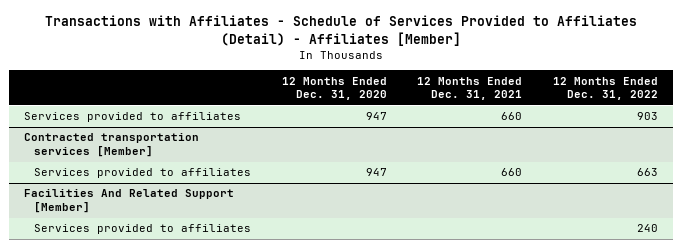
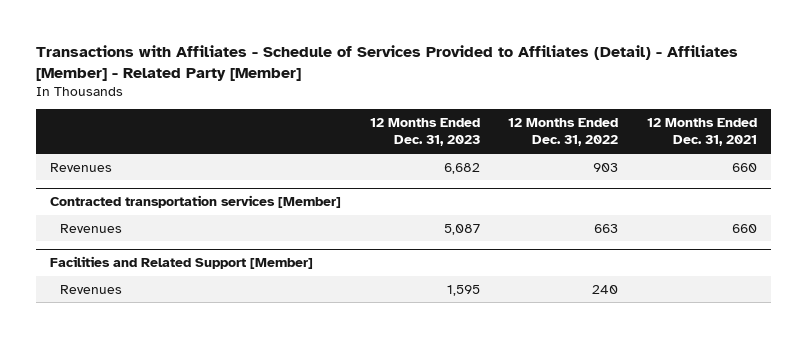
[45,15,638,46] Transactions with Affiliates - Schedule of Services Provided to Affiliates (Detail) - Affiliates [Member] -> [35,44,738,81] Transactions with Affiliates - Schedule of Services Provided to Affiliates (Detail) - Affiliates [Member] - Related Party [Member]
[281,76,387,101] 12 Months Ended Dec. 31, 2020 -> none
none -> [369,118,480,147] 12 Months Ended Dec. 31, 2023
[24,112,242,123] Services provided to affiliates -> [50,162,113,172] Revenues
[34,224,252,235] Services provided to affiliates -> none
[34,168,252,179] Services provided to affiliates -> [59,223,122,233] Revenues
[24,189,235,214] Facilities And Related Support [Member] -> [50,256,314,270] Facilities and Related Support [Member]
none -> [59,284,122,294] Revenues

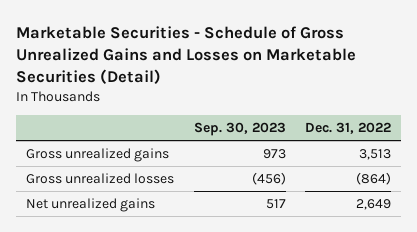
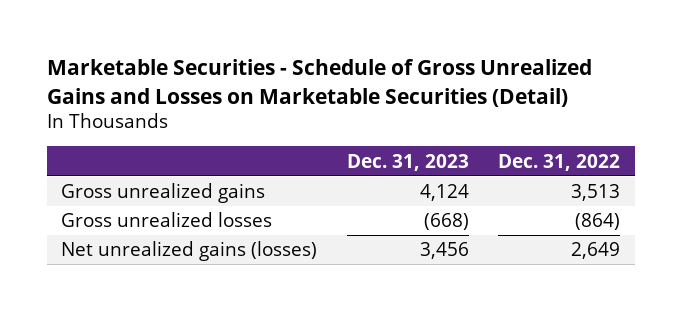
[193,122,286,137] Sep. 30, 2023 -> none
none -> [346,153,469,171] Dec. 31, 2023
[25,197,155,212] Net unrealized gains -> [61,241,318,262] Net unrealized gains (losses)

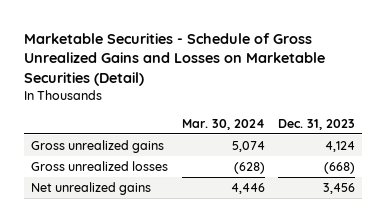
[498,153,621,171] Dec. 31, 2022 -> none
none -> [181,118,265,130] Mar. 30, 2024
[61,241,318,262] Net unrealized gains (losses) -> [30,181,151,195] Net unrealized gains

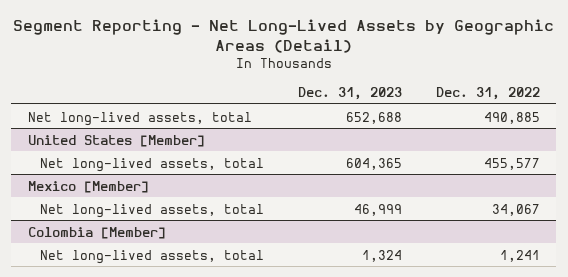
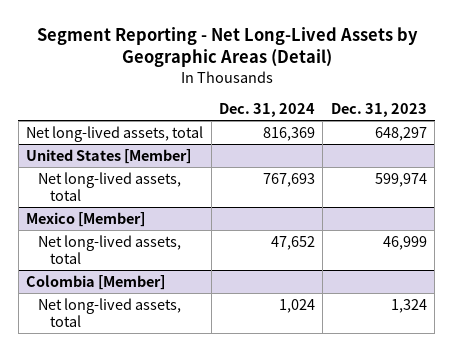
[435,87,540,101] Dec. 31, 2022 -> none
none -> [219,102,316,117] Dec. 31, 2024
[345,111,402,124] 652,688 -> [374,126,427,141] 648,297
[345,157,402,170] 604,365 -> [374,172,427,187] 599,974

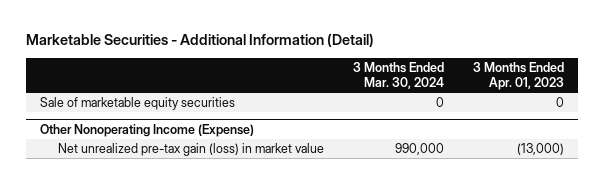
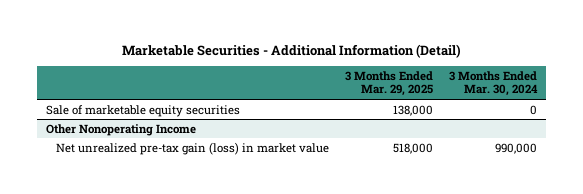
[472,61,564,91] 3 Months Ended Apr. 01, 2023 -> none
none -> [345,70,434,97] 3 Months Ended Mar. 29, 2025
[40,123,255,137] Other Nonoperating Income (Expense) -> [45,123,196,136] Other Nonoperating Income

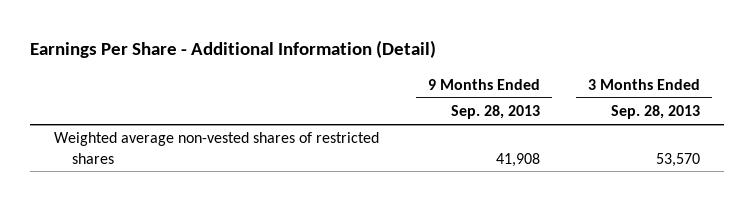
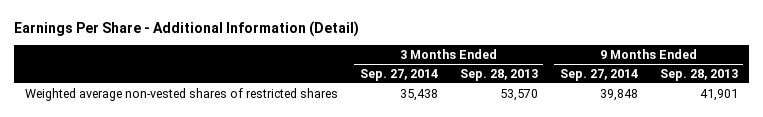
none -> [359,68,438,81] Sep. 27, 2014
none -> [559,68,638,81] Sep. 27, 2014
[495,152,540,167] 41,908 -> [699,88,738,101] 41,901

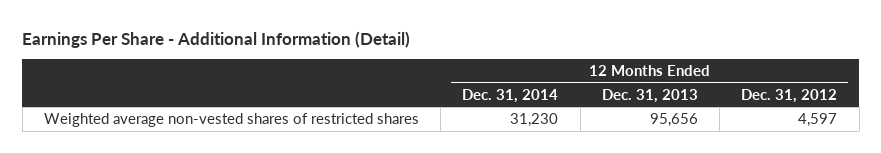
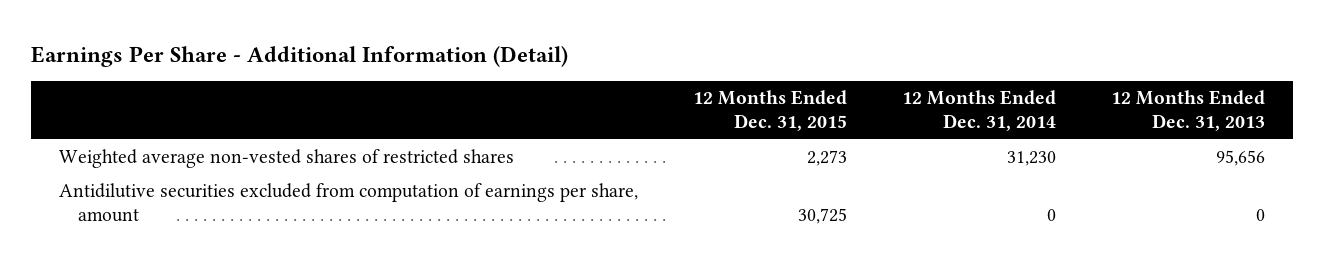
[741,88,838,103] Dec. 31, 2012 -> none
none -> [693,90,848,132] 12 Months Ended Dec. 31, 2015
none -> [59,183,639,223] Antidilutive securities excluded from computation of earnings per share, amount

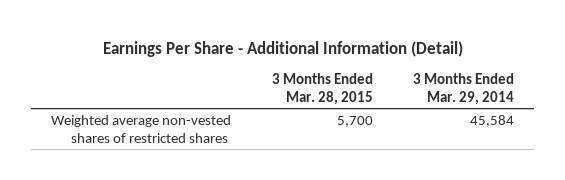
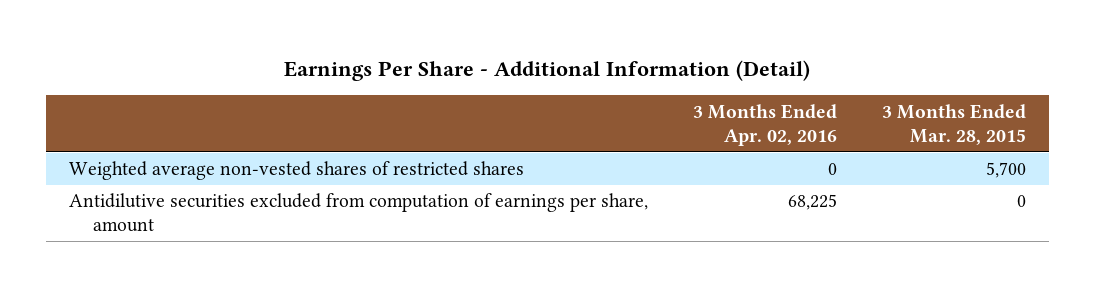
[412,72,514,105] 3 Months Ended Mar. 29, 2014 -> none
none -> [692,103,837,146] 3 Months Ended Apr. 02, 2016
none -> [68,193,648,233] Antidilutive securities excluded from computation of earnings per share, amount

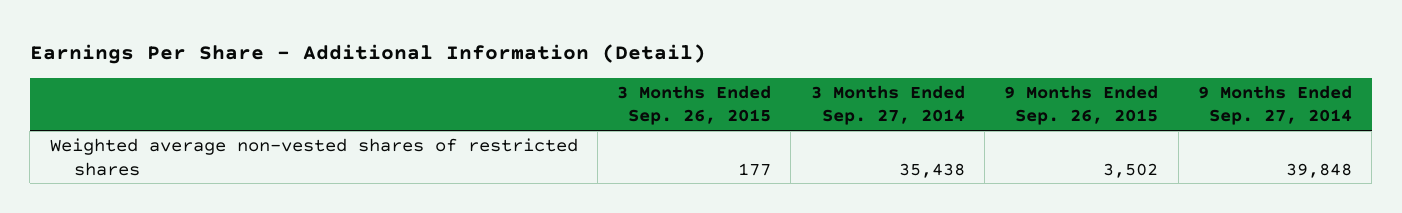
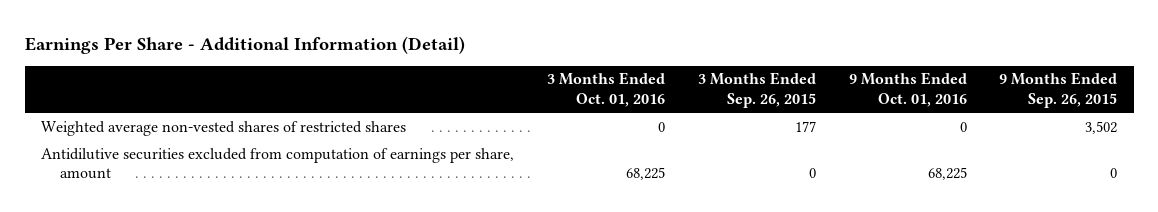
[810,84,965,126] 3 Months Ended Sep. 27, 2014 -> none
[1197,84,1352,126] 9 Months Ended Sep. 27, 2014 -> none
none -> [546,72,665,107] 3 Months Ended Oct. 01, 2016
none -> [848,72,967,107] 9 Months Ended Oct. 01, 2016
none -> [41,147,515,180] Antidilutive securities excluded from computation of earnings per share, amount

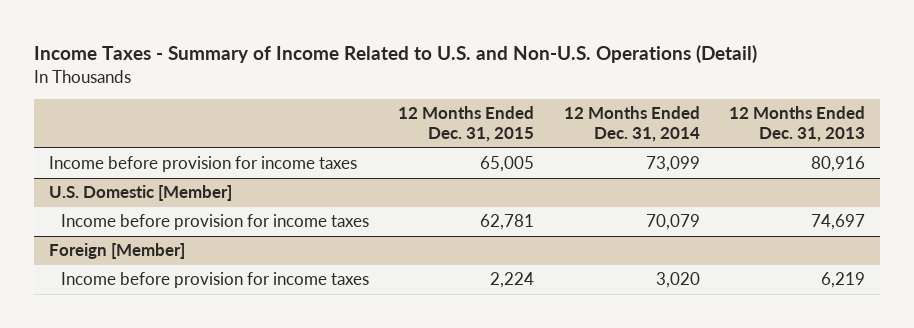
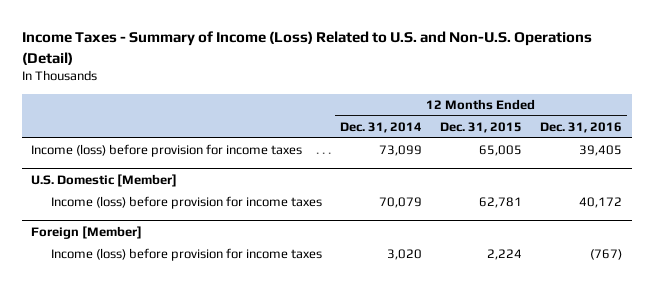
[34,45,758,64] Income Taxes - Summary of Income Related to U.S. and Non-U.S. Operations (Detail) -> [22,31,593,65] Income Taxes - Summary of Income (Loss) Related to U.S. and Non-U.S. Operations (Detail)
[729,106,866,143] 12 Months Ended Dec. 31, 2013 -> none
none -> [540,121,623,133] Dec. 31, 2016
[48,156,357,173] Income before provision for income taxes -> [31,144,303,158] Income (loss) before provision for income taxes
[61,214,370,231] Income before provision for income taxes -> [50,196,322,210] Income (loss) before provision for income taxes
[61,272,370,289] Income before provision for income taxes -> [50,248,322,262] Income (loss) before provision for income taxes

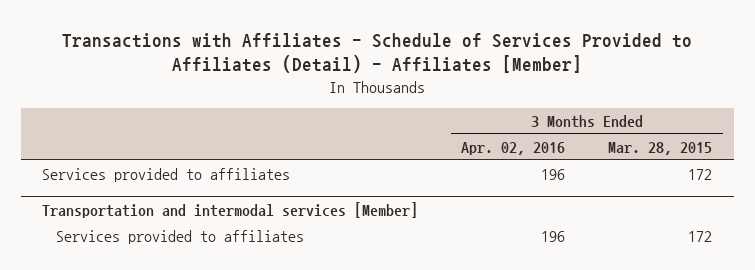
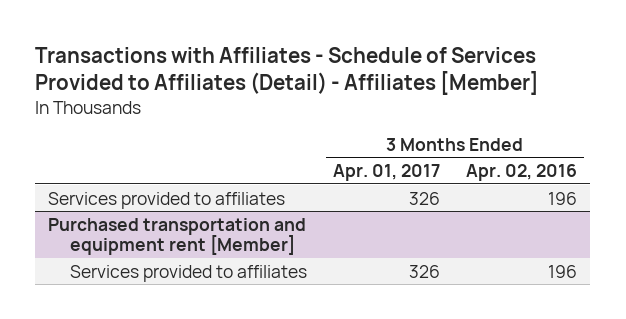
[608,141,713,155] Mar. 28, 2015 -> none
none -> [332,164,440,182] Apr. 01, 2017
[42,201,419,218] Transportation and intermodal services [Member] -> [48,217,307,256] Purchased transportation and equipment rent [Member]

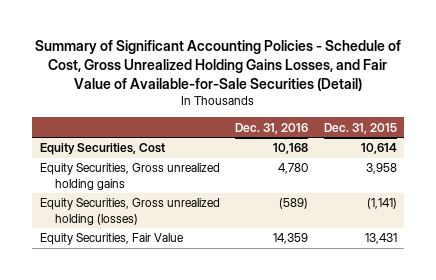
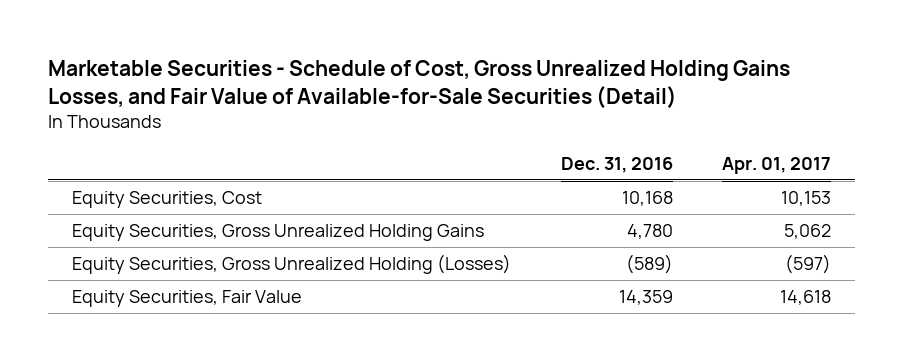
[35,39,402,91] Summary of Significant Accounting Policies - Schedule of Cost, Gross Unrealized Holding Gains Losses, and Fair Value of Available-for-Sale Securities (Detail) -> [47,59,790,108] Marketable Securities - Schedule of Cost, Gross Unrealized Holding Gains Losses, and Fair Value of Available-for-Sale Securities (Detail)
[323,122,397,134] Dec. 31, 2015 -> none
none -> [721,156,831,174] Apr. 01, 2017
[39,163,220,190] Equity Securities, Gross unrealized holding gains -> [72,224,485,242] Equity Securities, Gross Unrealized Holding Gains
[39,198,220,225] Equity Securities, Gross unrealized holding (losses) -> [72,254,512,275] Equity Securities, Gross Unrealized Holding (Losses)

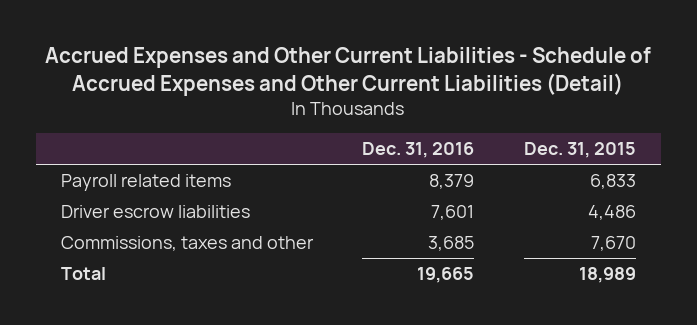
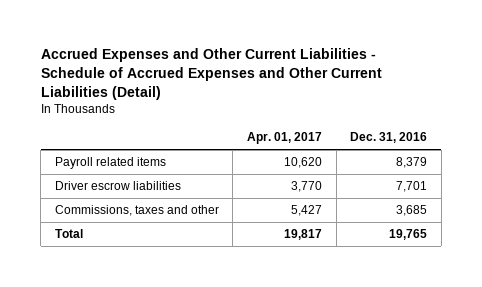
[524,142,637,159] Dec. 31, 2015 -> none
none -> [247,132,323,145] Apr. 01, 2017
[431,204,475,220] 7,601 -> [396,181,428,193] 7,701
[417,266,475,283] 19,665 -> [389,229,428,241] 19,765

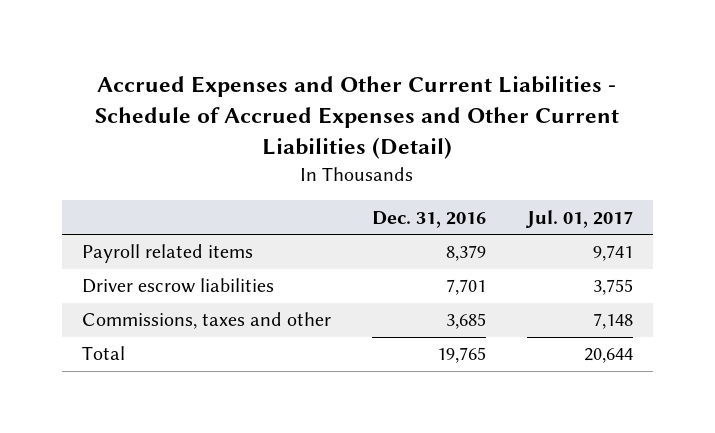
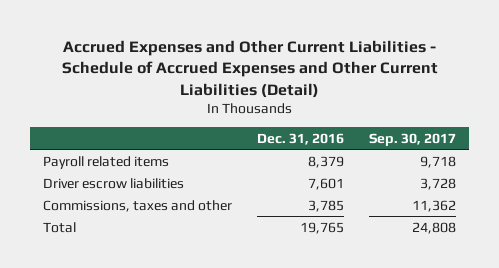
[524,209,633,228] Jul. 01, 2017 -> none
none -> [369,132,457,146] Sep. 30, 2017
[445,279,486,296] 7,701 -> [308,177,345,190] 7,601
[445,313,486,330] 3,685 -> [308,199,345,212] 3,785

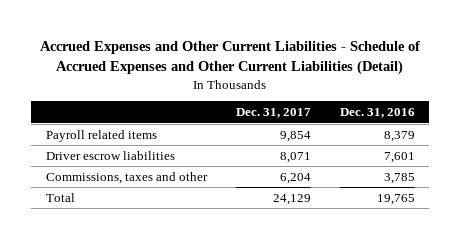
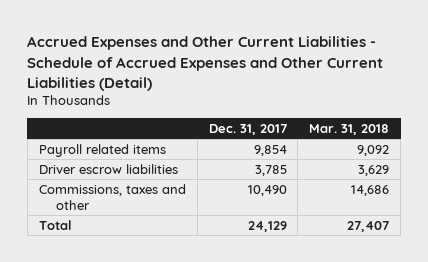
[339,108,415,119] Dec. 31, 2016 -> none
none -> [309,123,390,135] Mar. 31, 2018
[279,151,311,163] 8,071 -> [254,164,287,176] 3,785
[279,172,311,184] 6,204 -> [247,184,287,196] 10,490

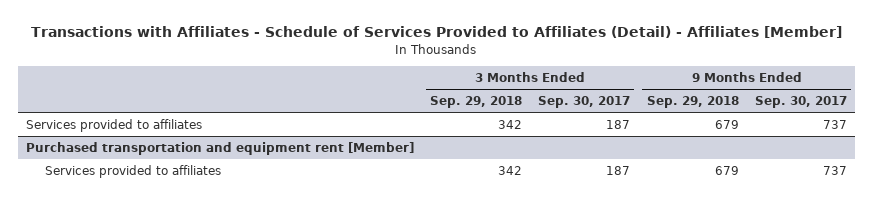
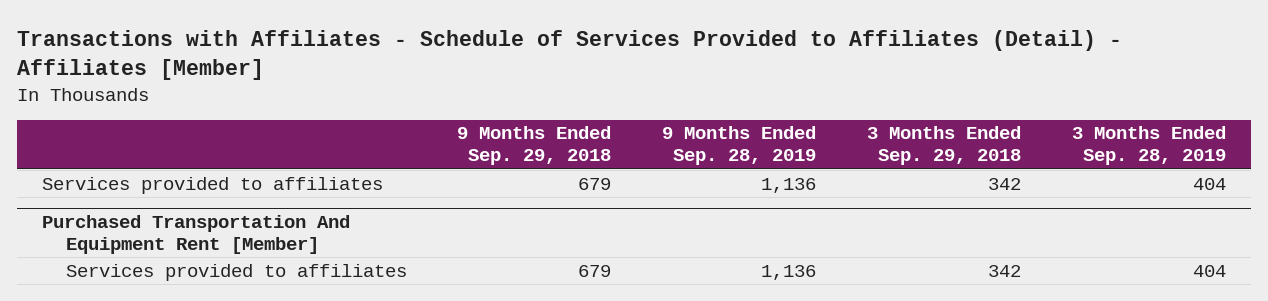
[538,96,631,109] Sep. 30, 2017 -> none
[754,96,847,109] Sep. 30, 2017 -> none
none -> [662,126,817,166] 9 Months Ended Sep. 28, 2019
none -> [1071,126,1226,166] 3 Months Ended Sep. 28, 2019
[26,142,415,156] Purchased transportation and equipment rent [Member] -> [42,214,351,254] Purchased Transportation And Equipment Rent [Member]

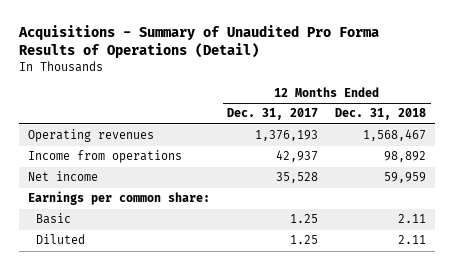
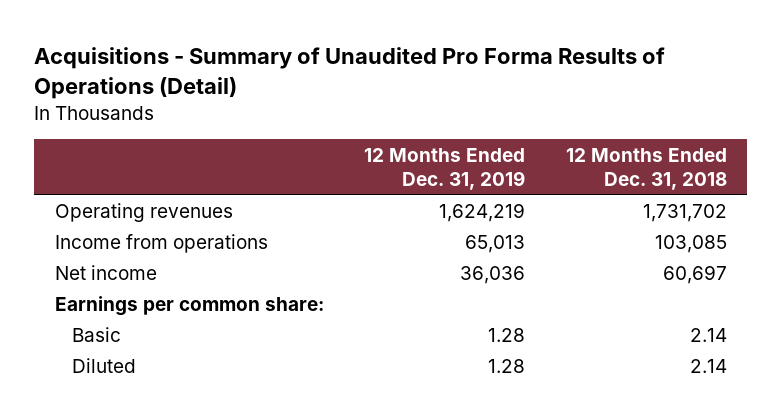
[227,108,319,121] Dec. 31, 2017 -> none
none -> [364,147,526,190] 12 Months Ended Dec. 31, 2019
[363,129,427,142] 1,568,467 -> [643,203,728,222] 1,731,702
[384,151,427,163] 98,892 -> [655,234,728,253] 103,085
[384,172,427,184] 59,959 -> [663,264,728,284] 60,697
[398,214,427,224] 2.11 -> [690,327,728,342] 2.14
[398,235,427,245] 2.11 -> [690,358,728,373] 2.14

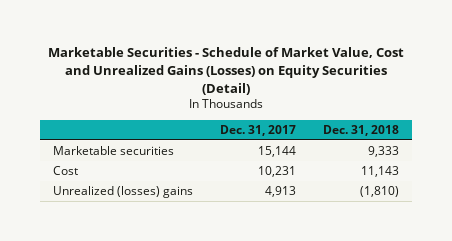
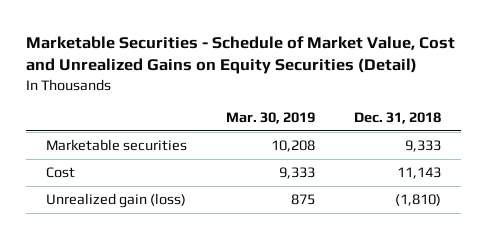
[47,47,404,96] Marketable Securities - Schedule of Market Value, Cost and Unrealized Gains (Losses) on Equity Securities (Detail) -> [25,36,455,75] Marketable Securities - Schedule of Market Value, Cost and Unrealized Gains on Equity Securities (Detail)
[219,125,296,137] Dec. 31, 2017 -> none
none -> [226,112,316,125] Mar. 30, 2019
[53,186,194,199] Unrealized (losses) gains -> [45,193,186,209] Unrealized gain (loss)

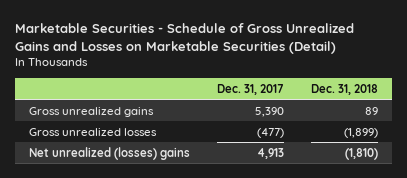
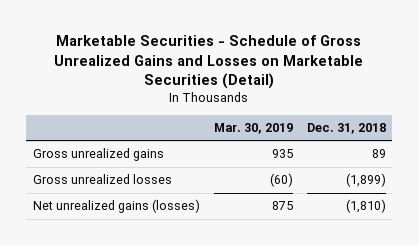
[216,83,284,95] Dec. 31, 2017 -> none
none -> [213,123,293,135] Mar. 30, 2019
[28,146,190,160] Net unrealized (losses) gains -> [33,199,201,214] Net unrealized gains (losses)

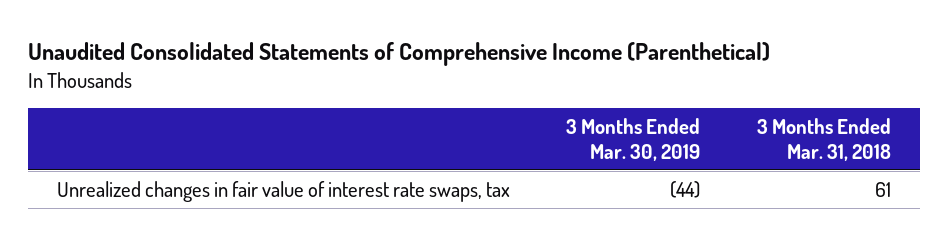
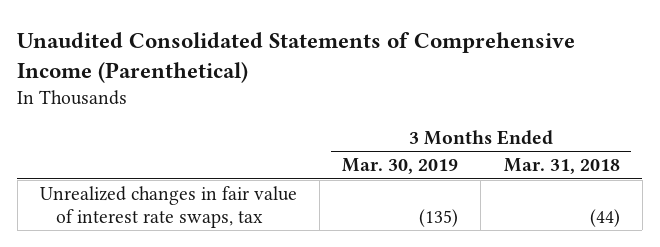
[670,180,701,198] (44) -> [419,208,459,227] (135)
[875,181,892,197] 61 -> [589,208,620,227] (44)

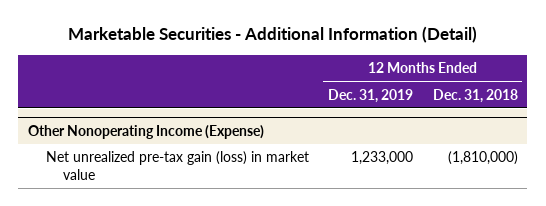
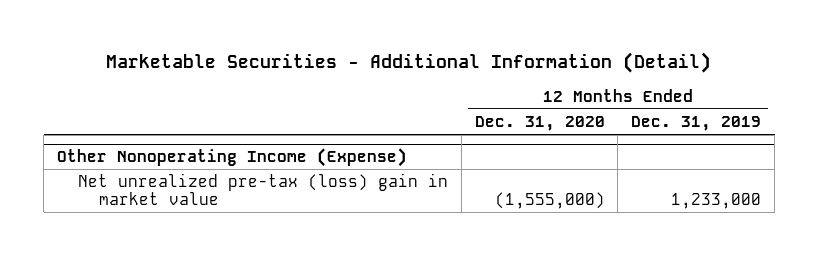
[432,88,518,103] Dec. 31, 2018 -> none
none -> [474,115,605,131] Dec. 31, 2020
[45,151,309,180] Net unrealized pre-tax gain (loss) in market value -> [77,173,448,206] Net unrealized pre-tax (loss) gain in market value

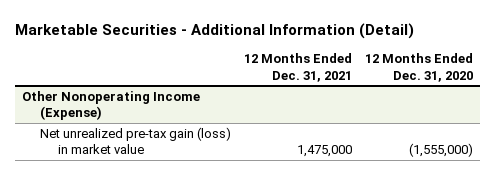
[631,115,762,131] Dec. 31, 2019 -> none
none -> [244,52,353,82] 12 Months Ended Dec. 31, 2021
[77,173,448,206] Net unrealized pre-tax (loss) gain in market value -> [39,126,231,155] Net unrealized pre-tax gain (loss) in market value

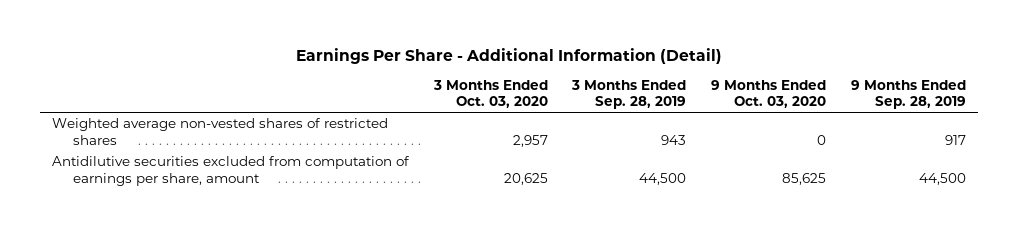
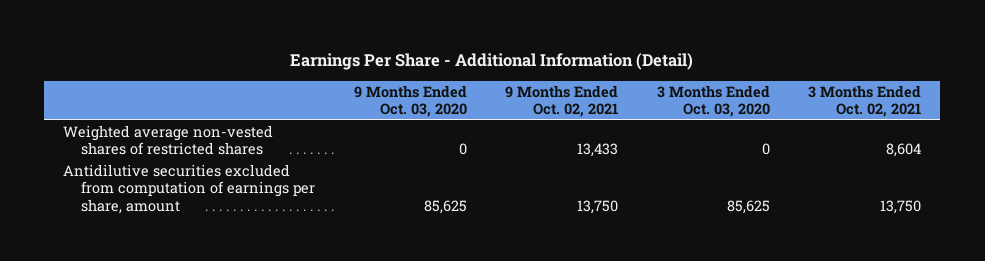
[571,79,687,110] 3 Months Ended Sep. 28, 2019 -> none
[850,79,966,110] 9 Months Ended Sep. 28, 2019 -> none
none -> [505,84,619,118] 9 Months Ended Oct. 02, 2021
none -> [808,84,922,118] 3 Months Ended Oct. 02, 2021
[512,135,548,148] 2,957 -> [761,143,770,156] 0
[503,173,548,186] 20,625 -> [726,199,770,214] 85,625

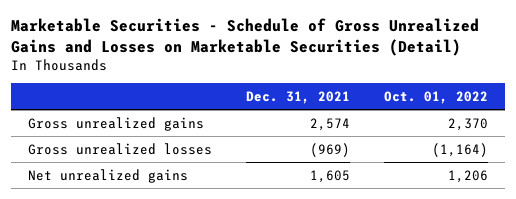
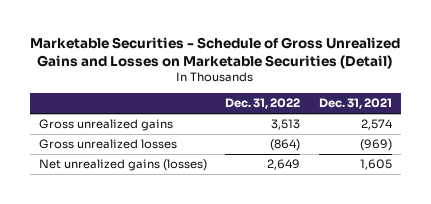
[384,91,489,105] Oct. 01, 2022 -> none
none -> [225,98,301,110] Dec. 31, 2022
[27,168,188,183] Net unrealized gains -> [39,159,208,172] Net unrealized gains (losses)

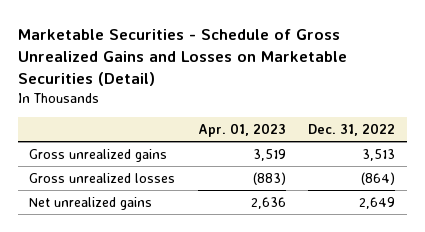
[318,98,392,110] Dec. 31, 2021 -> none
none -> [197,123,286,138] Apr. 01, 2023
[39,159,208,172] Net unrealized gains (losses) -> [29,196,153,210] Net unrealized gains

